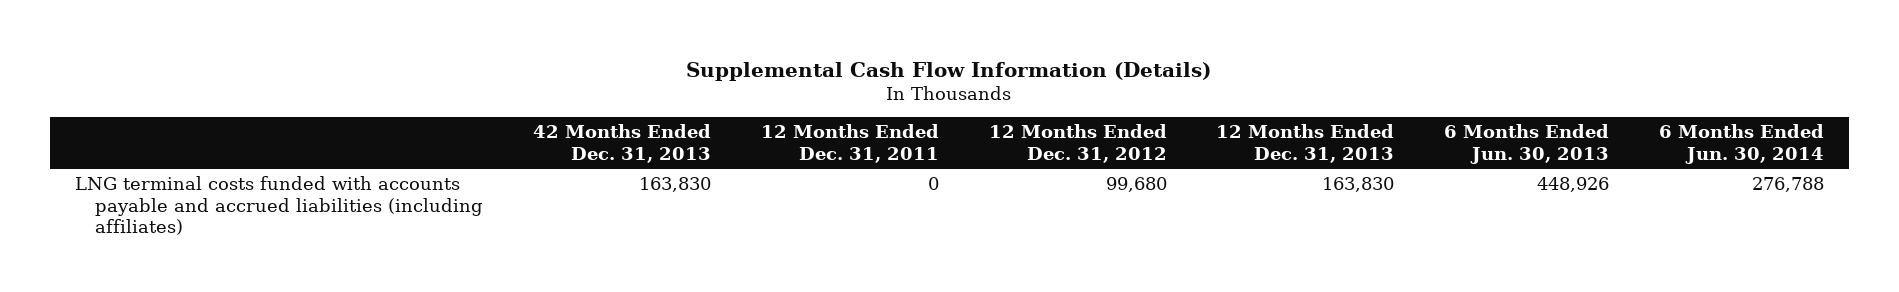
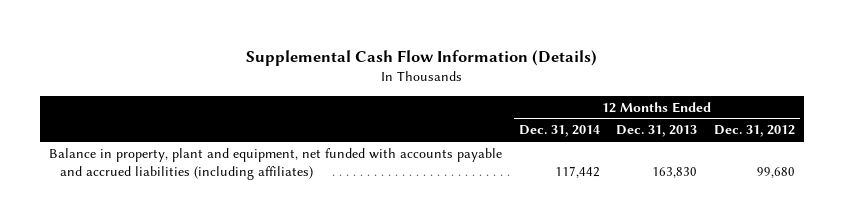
[533,124,712,164] 42 Months Ended Dec. 31, 2013 -> none
[760,124,939,164] 12 Months Ended Dec. 31, 2011 -> none
[1444,124,1610,165] 6 Months Ended Jun. 30, 2013 -> none
[1659,124,1825,165] 6 Months Ended Jun. 30, 2014 -> none
none -> [518,125,600,138] Dec. 31, 2014
[74,175,484,236] LNG terminal costs funded with accounts payable and accrued liabilities (including affiliates) -> [48,148,502,180] Balance in property, plant and equipment, net funded with accounts payable and accrued liabilities (including affiliates)

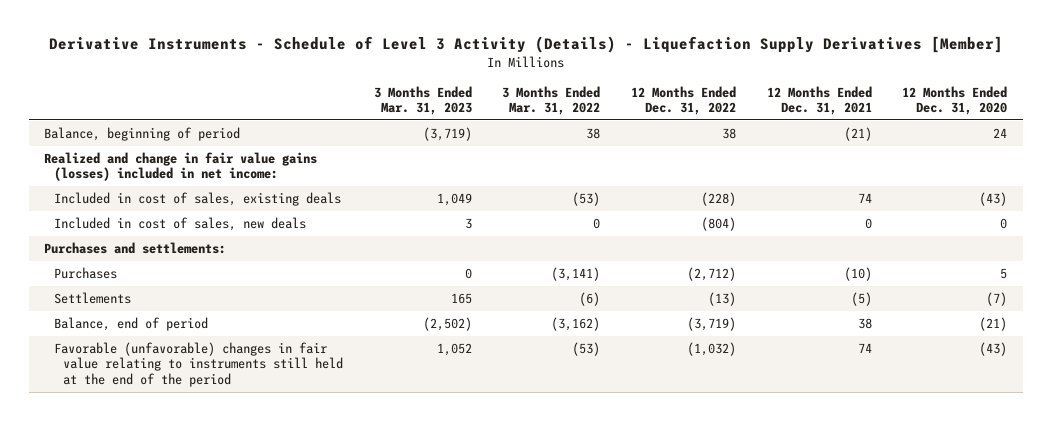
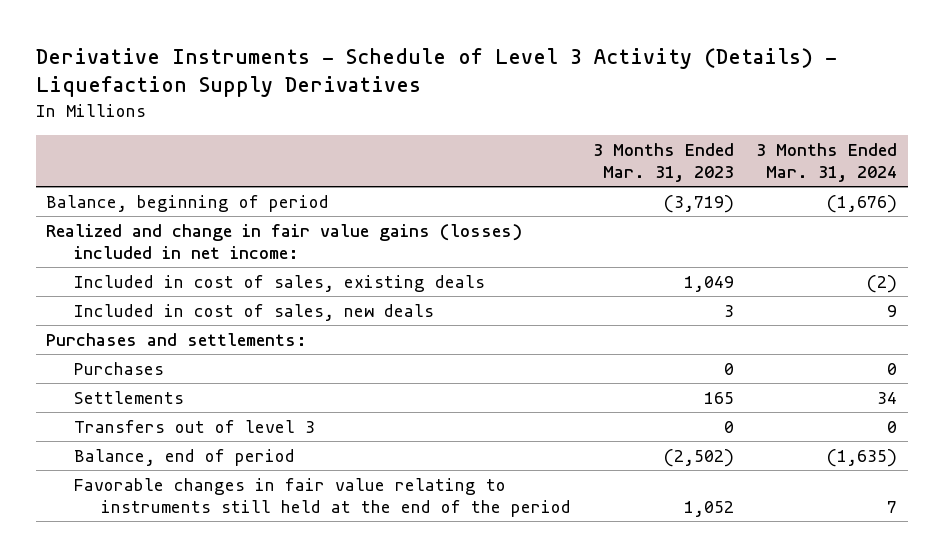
[48,36,1003,54] Derivative Instruments - Schedule of Level 3 Activity (Details) - Liquefaction Supply Derivatives [Member] -> [35,47,837,98] Derivative Instruments - Schedule of Level 3 Activity (Details) - Liquefaction Supply Derivatives
[502,85,601,116] 3 Months Ended Mar. 31, 2022 -> none
[631,85,737,116] 12 Months Ended Dec. 31, 2022 -> none
[766,85,872,116] 12 Months Ended Dec. 31, 2021 -> none
[902,85,1008,116] 12 Months Ended Dec. 31, 2020 -> none
none -> [755,142,897,183] 3 Months Ended Mar. 31, 2024
none -> [73,419,315,433] Transfers out of level 3
[53,341,344,388] Favorable (unfavorable) changes in fair value relating to instruments still held at the end of the period -> [73,477,572,518] Favorable changes in fair value relating to instruments still held at the end of the period

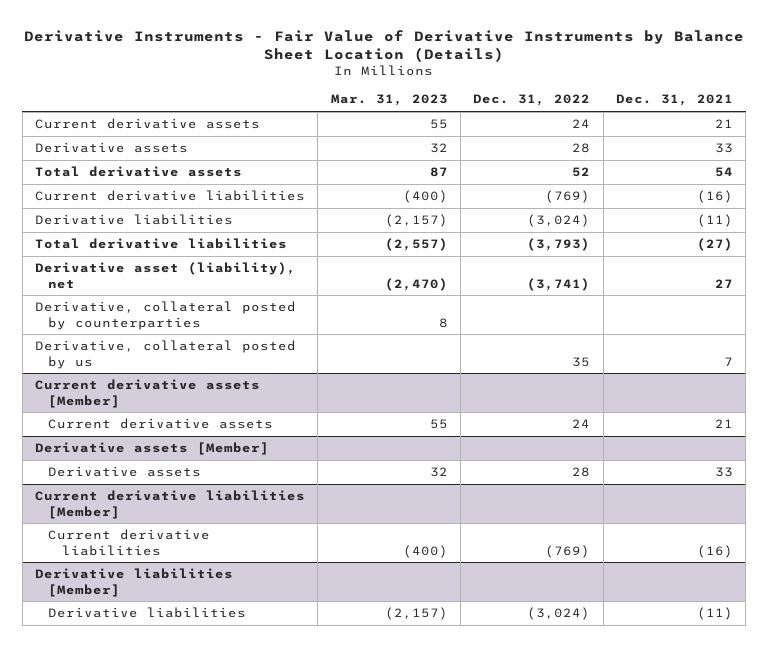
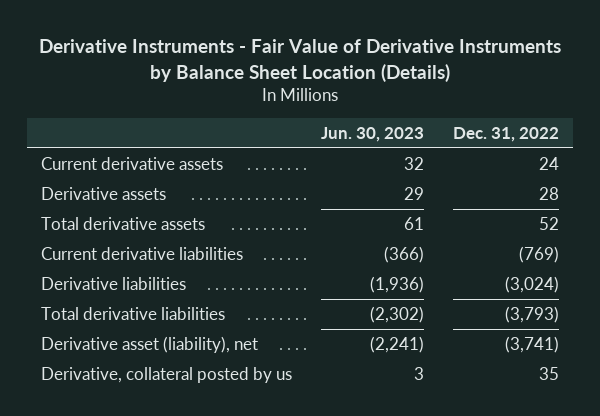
[330,94,448,107] Mar. 31, 2023 -> none
[615,94,733,107] Dec. 31, 2021 -> none
none -> [320,126,424,142] Jun. 30, 2023
[34,301,296,330] Derivative, collateral posted by counterparties -> none
[34,379,260,408] Current derivative assets [Member] -> none
[48,418,274,430] Current derivative assets -> none
[34,442,269,456] Derivative assets [Member] -> none
[48,466,202,478] Derivative assets -> none
[34,490,305,519] Current derivative liabilities [Member] -> none
[48,529,211,556] Current derivative liabilities -> none
[34,568,233,597] Derivative liabilities [Member] -> none
[48,607,247,619] Derivative liabilities -> none

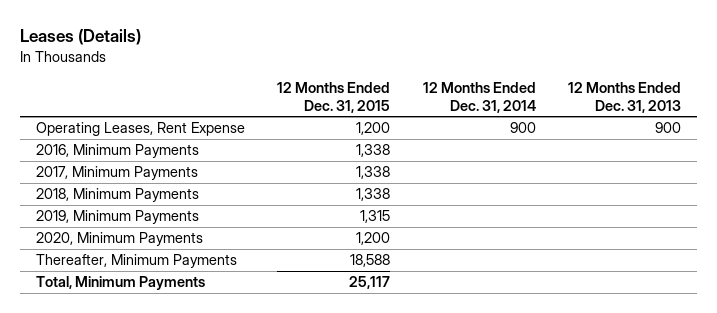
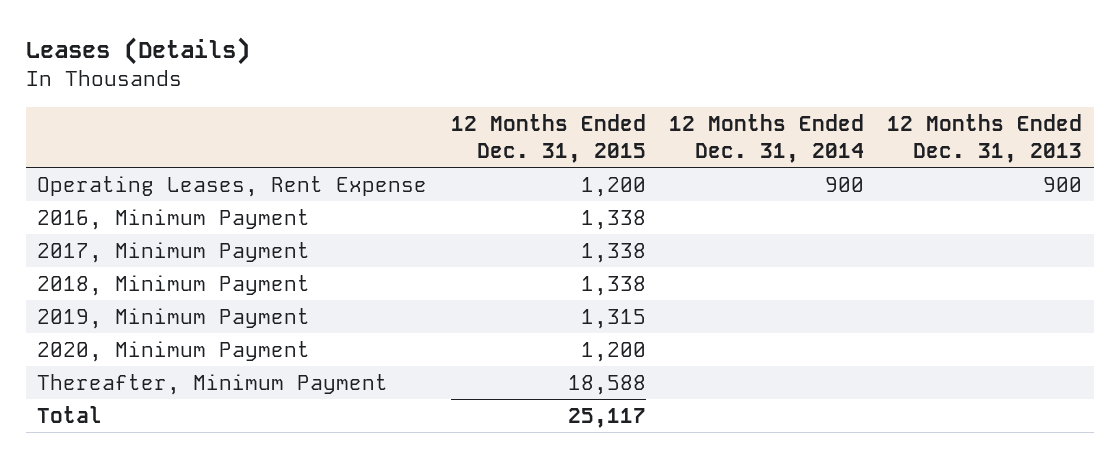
[35,144,199,159] 2016, Minimum Payments -> [37,208,311,230] 2016, Minimum Payment
[35,166,198,181] 2017, Minimum Payments -> [37,241,311,263] 2017, Minimum Payment
[35,188,199,203] 2018, Minimum Payments -> [37,274,311,296] 2018, Minimum Payment
[35,210,199,225] 2019, Minimum Payments -> [37,307,311,329] 2019, Minimum Payment
[35,232,203,247] 2020, Minimum Payments -> [37,340,311,362] 2020, Minimum Payment
[35,254,237,269] Thereafter, Minimum Payments -> [37,373,389,395] Thereafter, Minimum Payment
[35,276,205,291] Total, Minimum Payments -> [37,405,103,423] Total

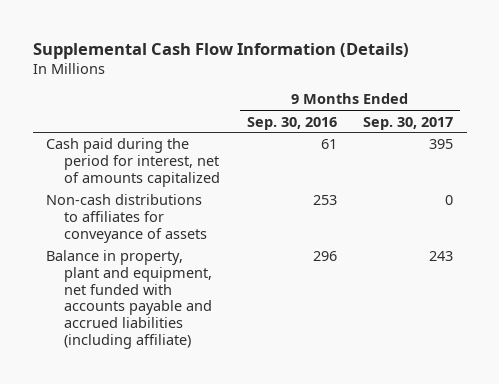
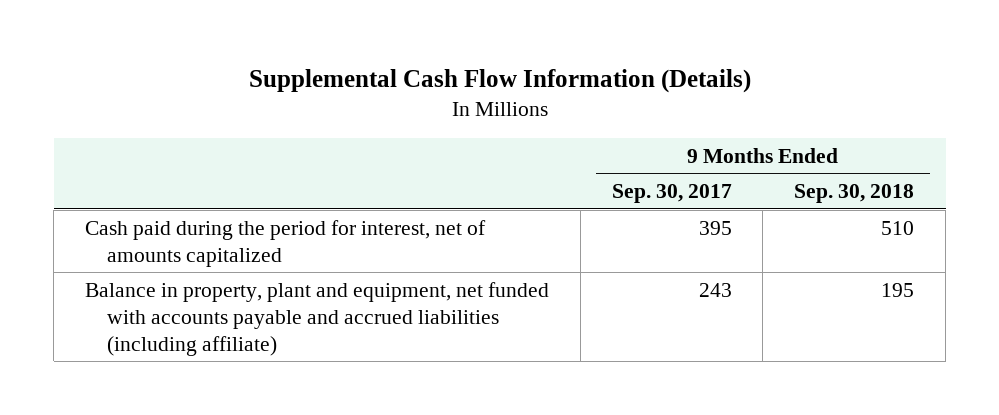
[246,116,337,130] Sep. 30, 2016 -> none
none -> [794,184,915,204] Sep. 30, 2018
[45,194,208,243] Non-cash distributions to affiliates for conveyance of assets -> none

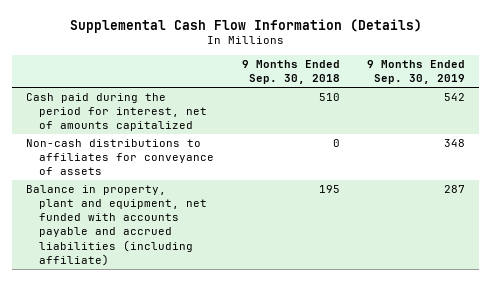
[611,184,732,204] Sep. 30, 2017 -> none
none -> [367,60,466,85] 9 Months Ended Sep. 30, 2019
none -> [26,138,215,176] Non-cash distributions to affiliates for conveyance of assets

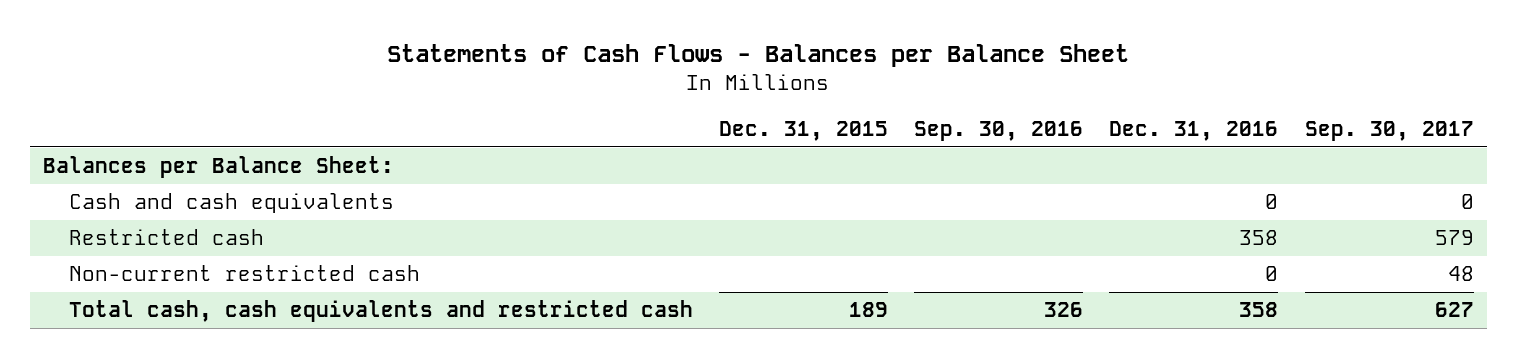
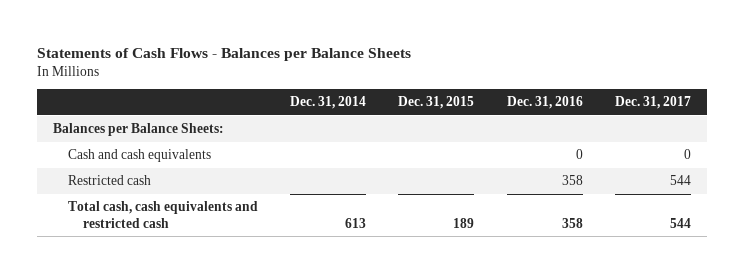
[387,44,1130,68] Statements of Cash Flows - Balances per Balance Sheet -> [36,47,411,61] Statements of Cash Flows - Balances per Balance Sheets
[914,120,1084,141] Sep. 30, 2016 -> none
[1304,120,1474,141] Sep. 30, 2017 -> none
none -> [290,96,367,110] Dec. 31, 2014
none -> [614,96,691,110] Dec. 31, 2017
[42,156,394,179] Balances per Balance Sheet: -> [52,123,224,137] Balances per Balance Sheets:
[68,265,420,282] Non-current restricted cash -> none

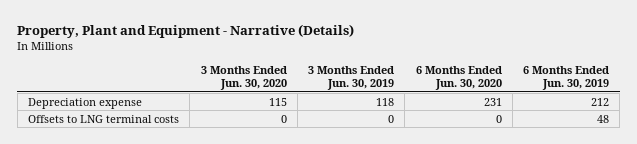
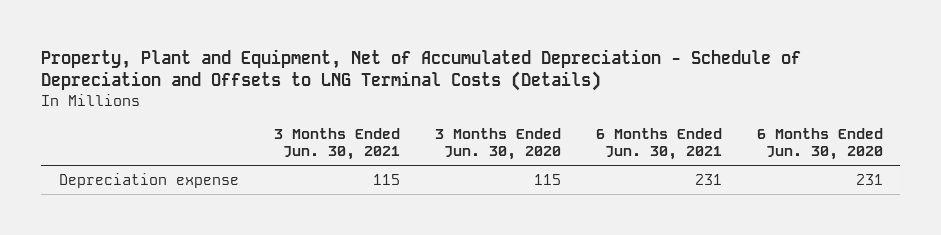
[17,23,355,38] Property, Plant and Equipment - Narrative (Details) -> [41,48,802,92] Property, Plant and Equipment, Net of Accumulated Depreciation - Schedule of Depreciation and Offsets to LNG Terminal Costs (Details)
[308,65,395,91] 3 Months Ended Jun. 30, 2019 -> none
[523,65,610,91] 6 Months Ended Jun. 30, 2019 -> none
none -> [273,128,400,161] 3 Months Ended Jun. 30, 2021
none -> [595,128,722,161] 6 Months Ended Jun. 30, 2021
[28,114,180,123] Offsets to LNG terminal costs -> none

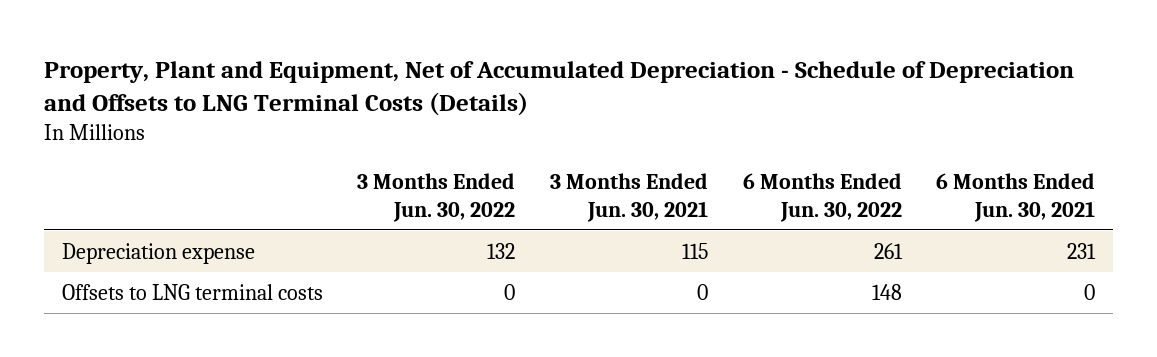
[434,128,561,161] 3 Months Ended Jun. 30, 2020 -> none
[756,128,883,161] 6 Months Ended Jun. 30, 2020 -> none
none -> [357,173,516,222] 3 Months Ended Jun. 30, 2022
none -> [742,173,902,222] 6 Months Ended Jun. 30, 2022
none -> [61,283,323,300] Offsets to LNG terminal costs

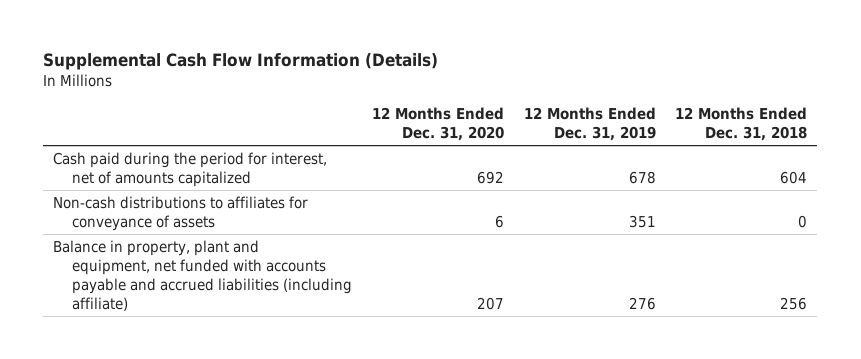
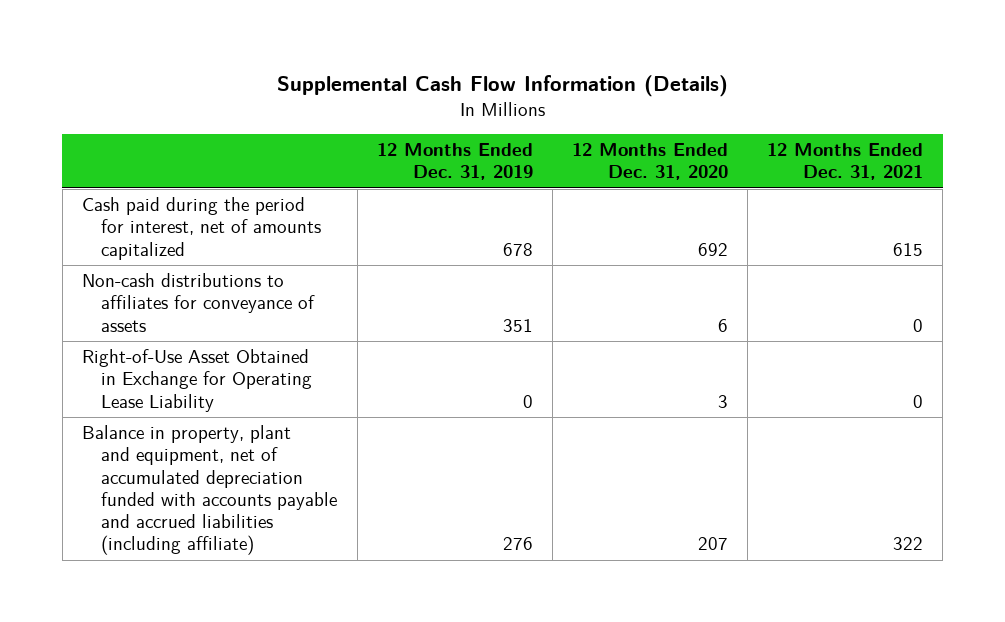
[675,107,808,142] 12 Months Ended Dec. 31, 2018 -> none
none -> [767,143,924,181] 12 Months Ended Dec. 31, 2021
none -> [82,349,313,412] Right-of-Use Asset Obtained in Exchange for Operating Lease Liability
[53,239,353,312] Balance in property, plant and equipment, net funded with accounts payable and accrued liabilities (including affiliate) -> [82,425,338,556] Balance in property, plant and equipment, net of accumulated depreciation funded with accounts payable and accrued liabilities (including affiliate)

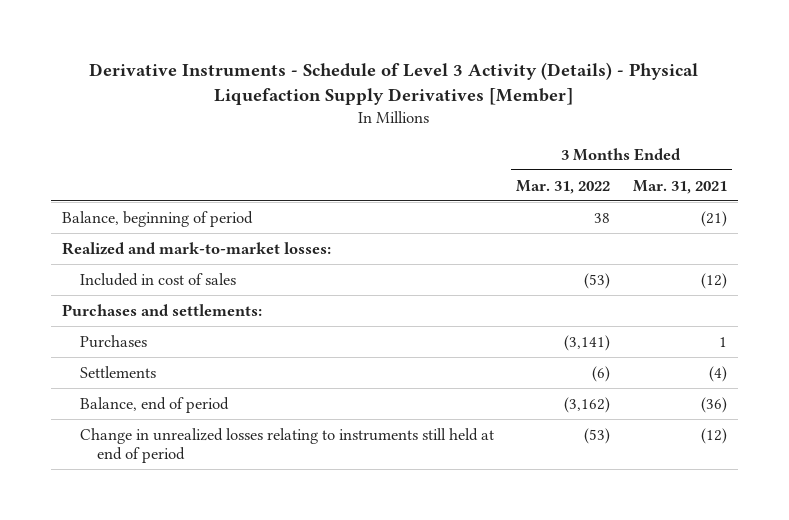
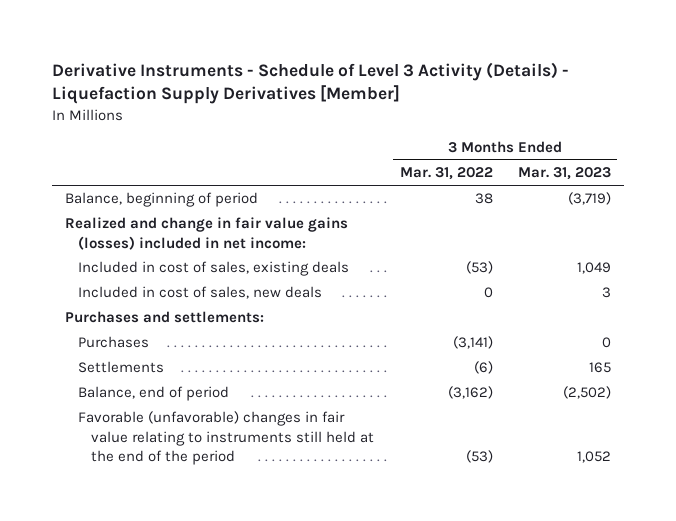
[89,61,699,106] Derivative Instruments - Schedule of Level 3 Activity (Details) - Physical Liquefaction Supply Derivatives [Member] -> [52,61,570,105] Derivative Instruments - Schedule of Level 3 Activity (Details) - Liquefaction Supply Derivatives [Member]
[632,179,727,194] Mar. 31, 2021 -> none
none -> [517,167,611,181] Mar. 31, 2023
[61,241,331,255] Realized and mark-to-market losses: -> [64,217,348,250] Realized and change in fair value gains (losses) included in net income:
[79,272,236,286] Included in cost of sales -> [78,261,350,277] Included in cost of sales, existing deals
none -> [78,286,323,300] Included in cost of sales, new deals
[79,427,494,463] Change in unrealized losses relating to instruments still held at end of period -> [78,411,375,465] Favorable (unfavorable) changes in fair value relating to instruments still held at the end of the period

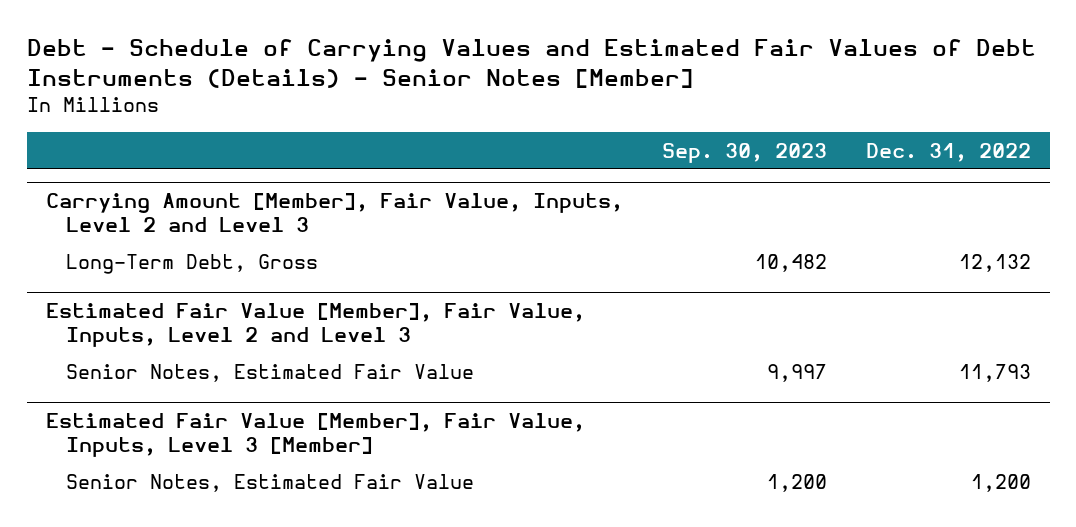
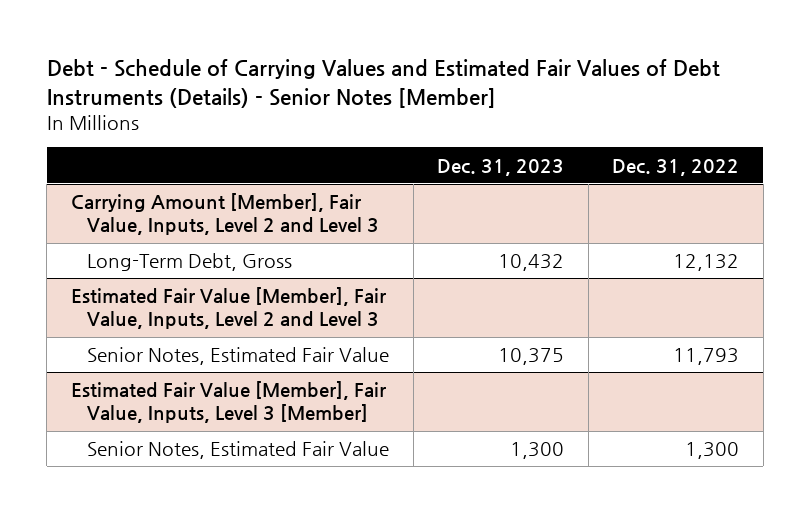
[661,142,827,163] Sep. 30, 2023 -> none
none -> [437,158,565,176] Dec. 31, 2023
[970,473,1031,492] 1,200 -> [685,442,740,460] 1,300

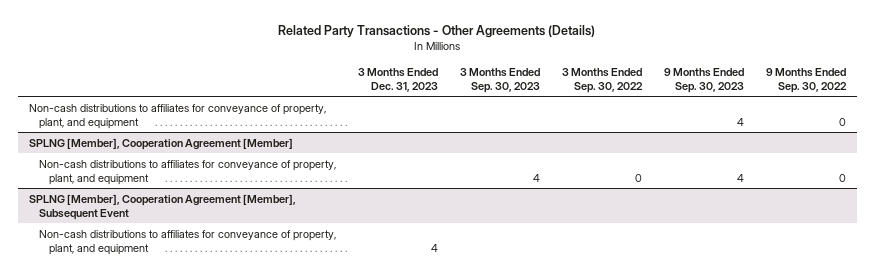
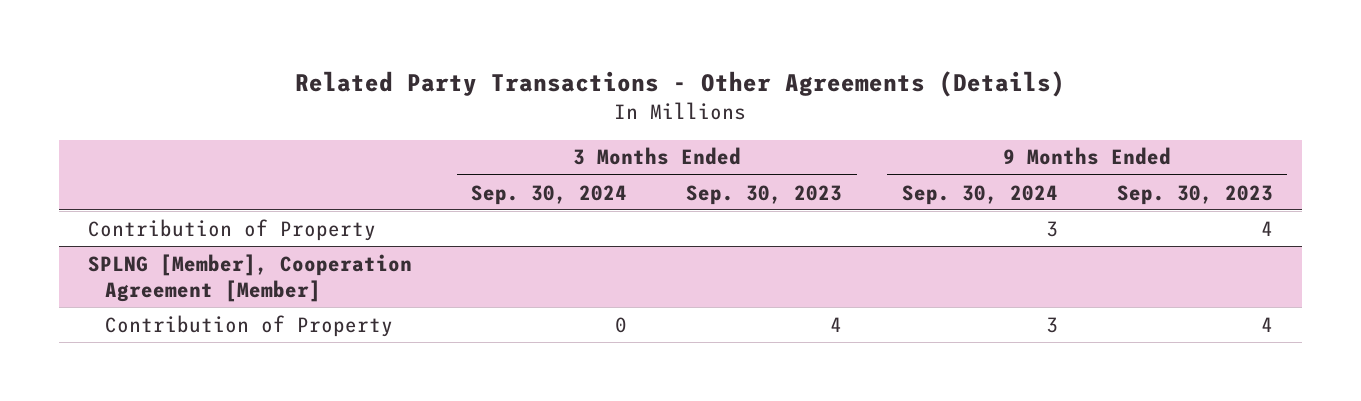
[357,67,438,92] 3 Months Ended Dec. 31, 2023 -> none
[561,67,643,93] 3 Months Ended Sep. 30, 2022 -> none
[765,67,847,93] 9 Months Ended Sep. 30, 2022 -> none
none -> [471,184,628,205] Sep. 30, 2024
none -> [901,184,1058,205] Sep. 30, 2024
[28,103,326,129] Non-cash distributions to affiliates for conveyance of property, plant, and equipment -> [88,218,377,241] Contribution of Property
[28,193,296,220] SPLNG [Member], Cooperation Agreement [Member], Subsequent Event -> none
[38,229,336,255] Non-cash distributions to affiliates for conveyance of property, plant, and equipment -> none
[38,159,336,185] Non-cash distributions to affiliates for conveyance of property, plant, and equipment -> [104,314,393,337] Contribution of Property

